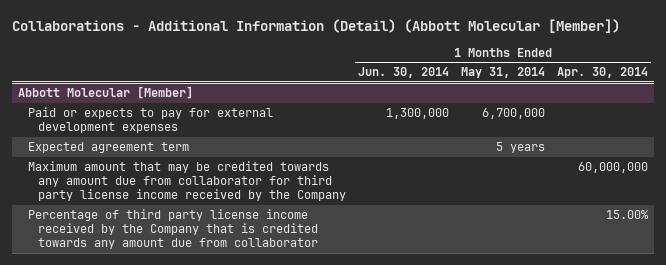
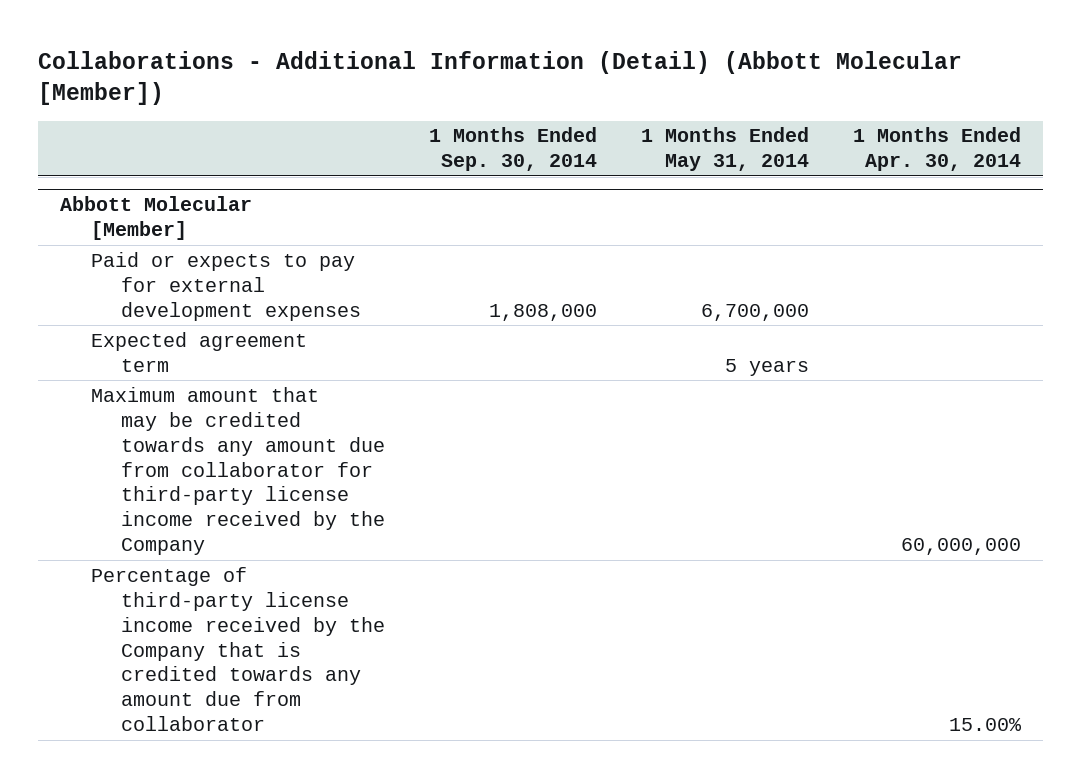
[357,67,449,79] Jun. 30, 2014 -> none
none -> [428,127,597,172] 1 Months Ended Sep. 30, 2014
[27,161,346,202] Maximum amount that may be credited towards any amount due from collaborator for third party license income received by the Company -> [90,386,385,556] Maximum amount that may be credited towards any amount due from collaborator for third-party license income received by the Company
[27,209,318,250] Percentage of third party license income received by the Company that is credited towards any amount due from collaborator -> [90,566,385,732] Percentage of third-party license income received by the Company that is credited towards any amount due from collaborator

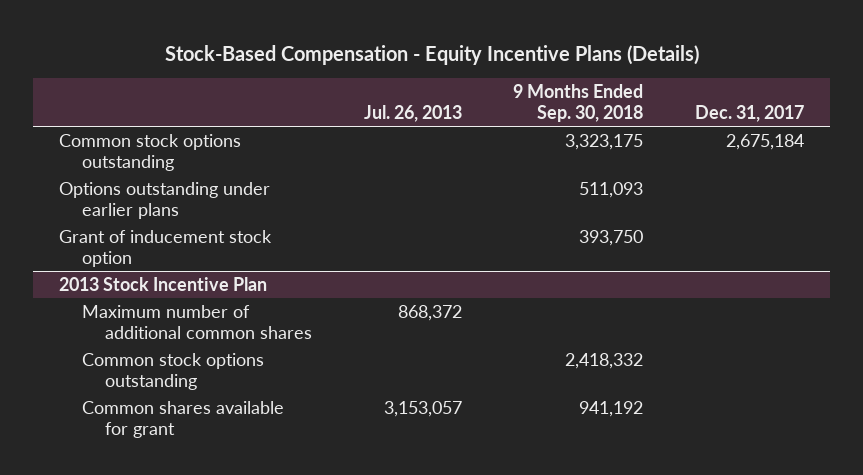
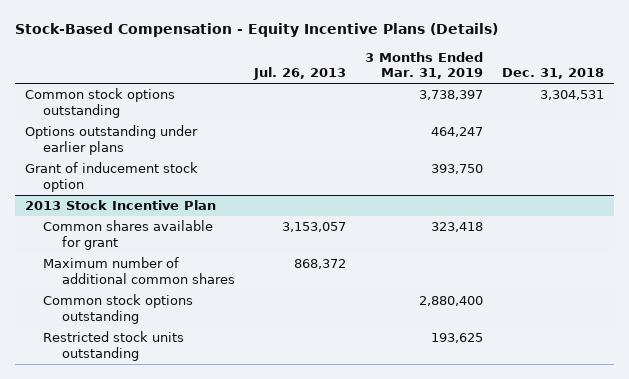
[513,83,644,122] 9 Months Ended Sep. 30, 2018 -> none
[695,104,805,122] Dec. 31, 2017 -> none
none -> [365,51,484,80] 3 Months Ended Mar. 31, 2019
none -> [502,68,605,80] Dec. 31, 2018
[82,400,285,438] Common shares available for grant -> [43,220,214,250] Common shares available for grant
none -> [43,331,185,361] Restricted stock units outstanding

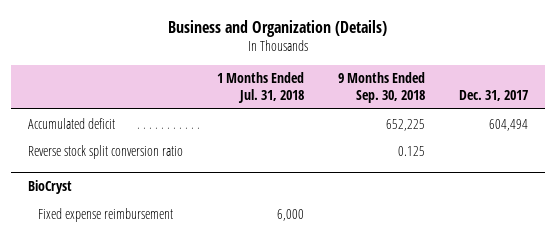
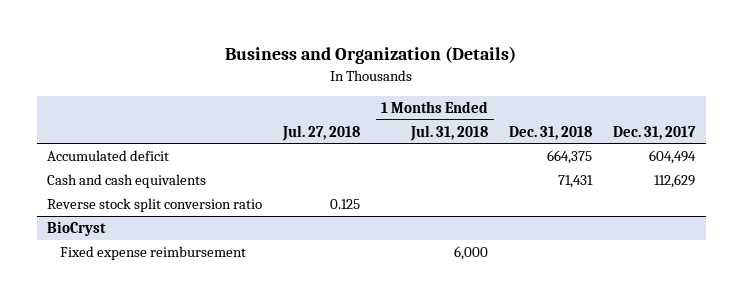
[338,72,426,103] 9 Months Ended Sep. 30, 2018 -> none
none -> [282,124,361,141] Jul. 27, 2018
none -> [509,125,593,140] Dec. 31, 2018
none -> [47,174,207,189] Cash and cash equivalents

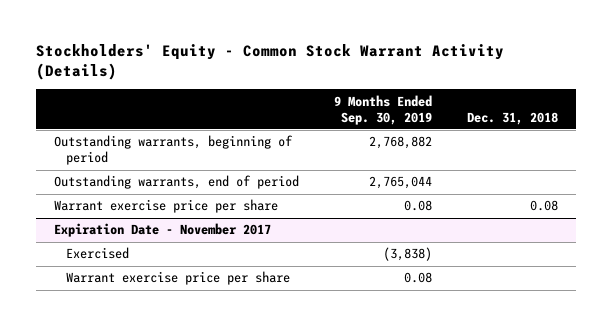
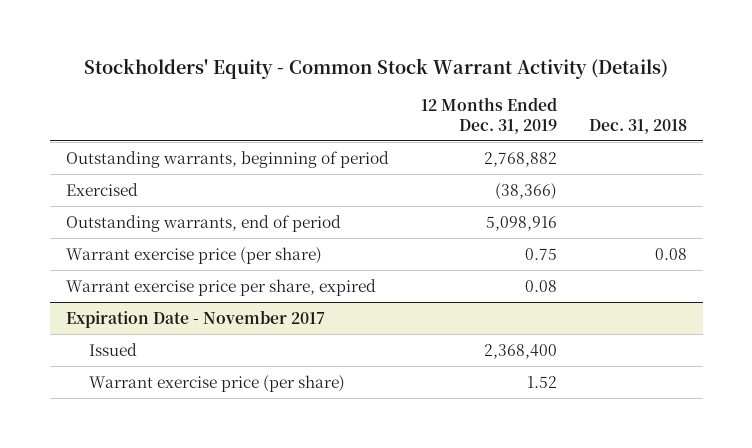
[333,94,432,125] 9 Months Ended Sep. 30, 2019 -> none
none -> [420,97,557,134] 12 Months Ended Dec. 31, 2019
none -> [65,182,138,196] Exercised
[53,199,278,214] Warrant exercise price per share -> [65,246,322,264] Warrant exercise price (per share)
none -> [65,278,376,296] Warrant exercise price per share, expired
[66,247,130,260] Exercised -> none
none -> [88,342,137,356] Issued
[66,271,291,286] Warrant exercise price per share -> [88,374,345,392] Warrant exercise price (per share)

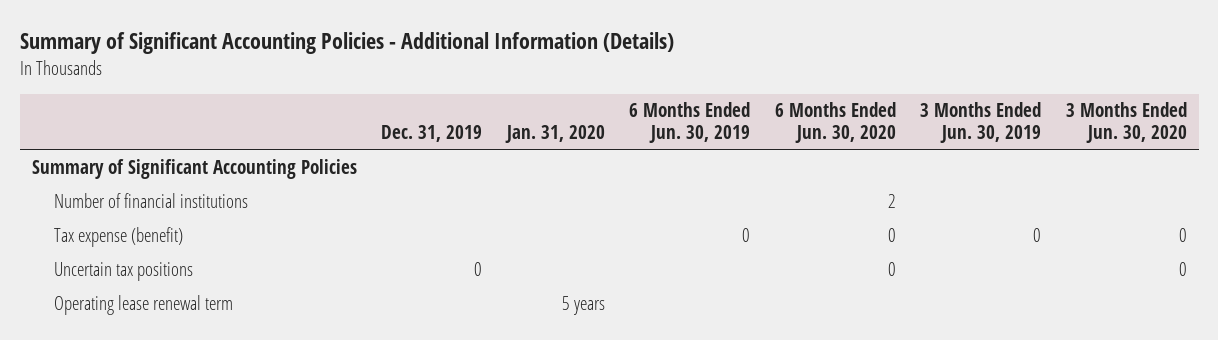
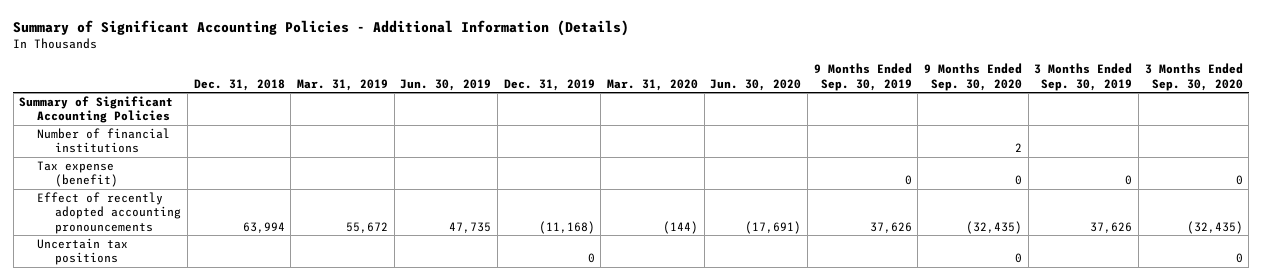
[504,125,605,144] Jan. 31, 2020 -> none
[629,102,751,144] 6 Months Ended Jun. 30, 2019 -> none
[774,102,896,144] 6 Months Ended Jun. 30, 2020 -> none
[920,102,1042,144] 3 Months Ended Jun. 30, 2019 -> none
[1065,102,1187,144] 3 Months Ended Jun. 30, 2020 -> none
none -> [193,78,285,91] Dec. 31, 2018
none -> [297,78,389,91] Mar. 31, 2019
none -> [400,78,492,91] Jun. 30, 2019
none -> [607,78,699,91] Mar. 31, 2020
none -> [710,78,802,91] Jun. 30, 2020
none -> [813,63,912,91] 9 Months Ended Sep. 30, 2019
none -> [924,63,1023,91] 9 Months Ended Sep. 30, 2020
none -> [1034,63,1133,91] 3 Months Ended Sep. 30, 2019
none -> [1144,63,1243,91] 3 Months Ended Sep. 30, 2020
none -> [37,191,182,234] Effect of recently adopted accounting pronouncements
[54,294,234,315] Operating lease renewal term -> none

